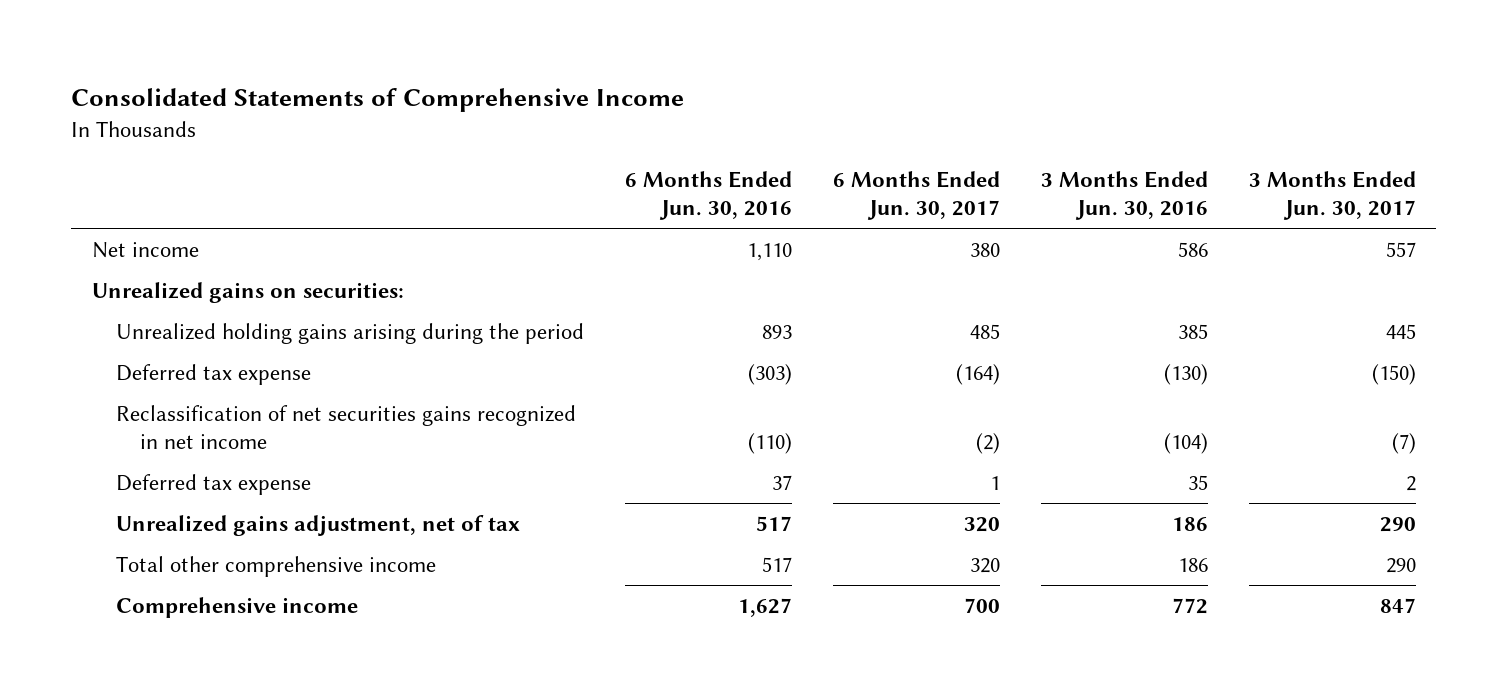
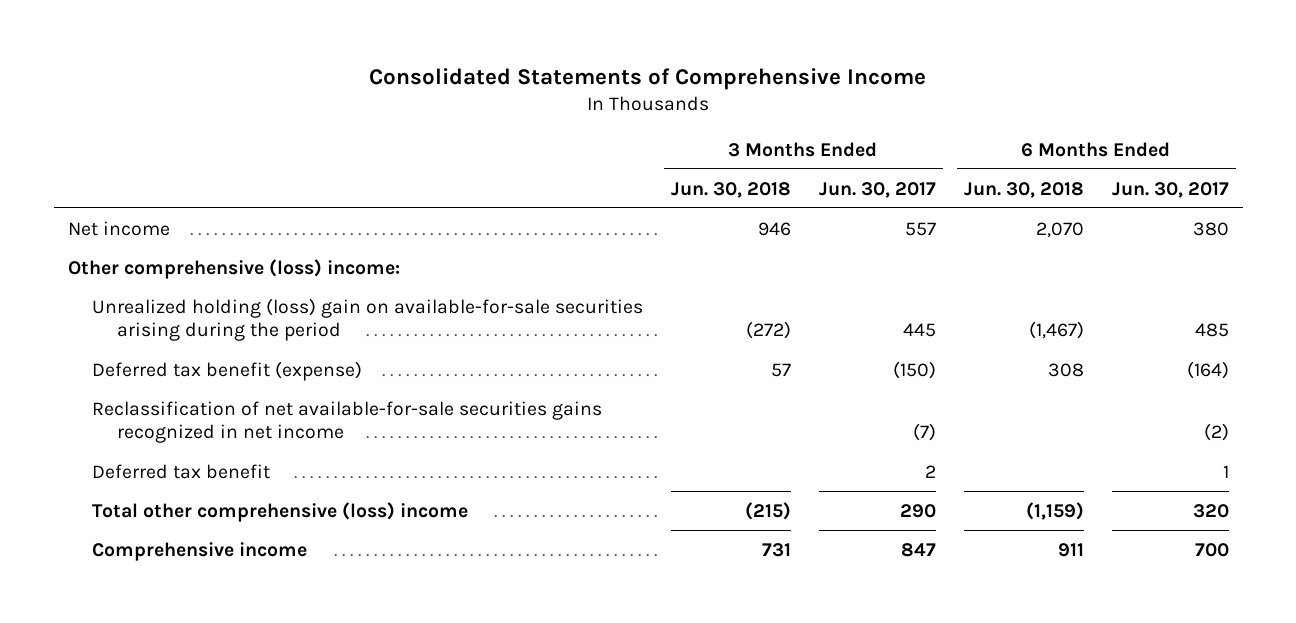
[624,170,792,221] 6 Months Ended Jun. 30, 2016 -> none
[1040,170,1208,221] 3 Months Ended Jun. 30, 2016 -> none
none -> [671,181,792,198] Jun. 30, 2018
none -> [963,181,1084,198] Jun. 30, 2018
[91,281,404,303] Unrealized gains on securities: -> none
[115,514,520,536] Unrealized gains adjustment, net of tax -> none
none -> [67,258,400,279] Other comprehensive (loss) income:
[115,322,584,344] Unrealized holding gains arising during the period -> [92,297,644,342] Unrealized holding (loss) gain on available-for-sale securities arising during the period
[115,363,311,385] Deferred tax expense -> [92,360,363,381] Deferred tax benefit (expense)
[115,404,576,450] Reclassification of net securities gains recognized in net income -> [92,400,603,444] Reclassification of net available-for-sale securities gains recognized in net income
[115,473,311,495] Deferred tax expense -> [92,463,271,479] Deferred tax benefit
[115,555,436,577] Total other comprehensive income -> [92,501,469,522] Total other comprehensive (loss) income

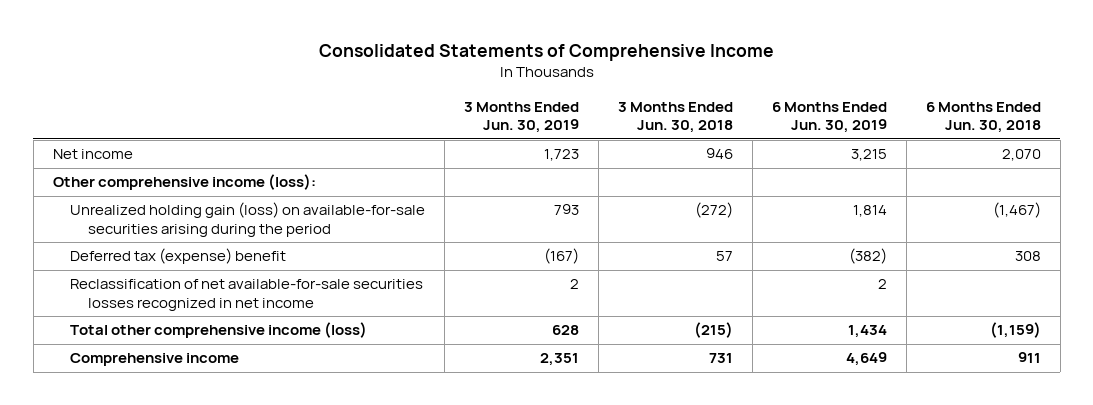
[818,181,936,198] Jun. 30, 2017 -> none
[1111,181,1229,198] Jun. 30, 2017 -> none
none -> [464,101,580,134] 3 Months Ended Jun. 30, 2019
none -> [771,101,887,134] 6 Months Ended Jun. 30, 2019
[92,463,271,479] Deferred tax benefit -> none
[67,258,400,279] Other comprehensive (loss) income: -> [52,174,316,191] Other comprehensive income (loss):
[92,297,644,342] Unrealized holding (loss) gain on available-for-sale securities arising during the period -> [70,202,426,238] Unrealized holding gain (loss) on available-for-sale securities arising during the period
[92,360,363,381] Deferred tax benefit (expense) -> [70,248,287,265] Deferred tax (expense) benefit
[92,400,603,444] Reclassification of net available-for-sale securities gains recognized in net income -> [70,279,424,312] Reclassification of net available-for-sale securities losses recognized in net income
[92,501,469,522] Total other comprehensive (loss) income -> [70,322,368,339] Total other comprehensive income (loss)

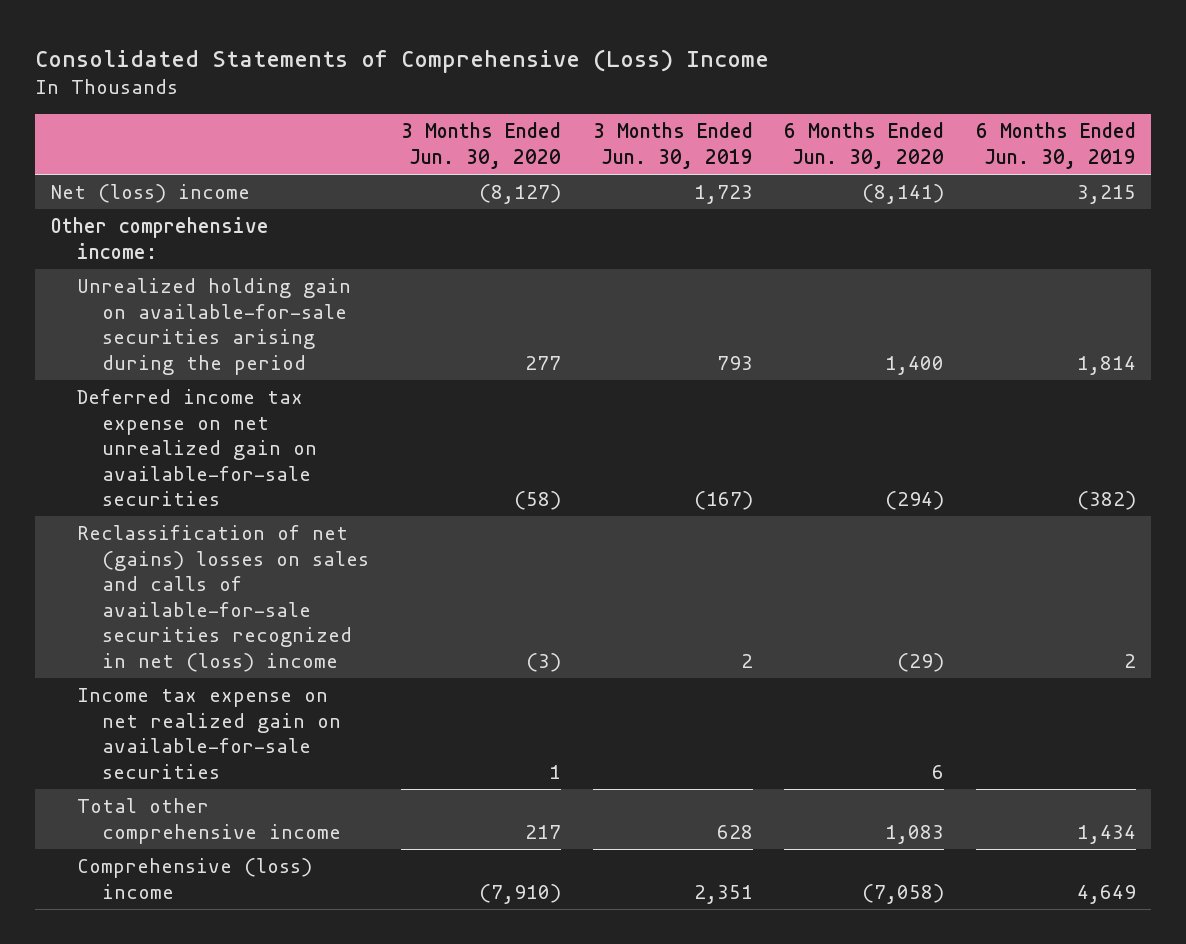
[318,43,774,61] Consolidated Statements of Comprehensive Income -> [35,48,770,73] Consolidated Statements of Comprehensive (Loss) Income
[617,101,733,134] 3 Months Ended Jun. 30, 2018 -> none
[925,101,1041,134] 6 Months Ended Jun. 30, 2018 -> none
none -> [401,122,562,170] 3 Months Ended Jun. 30, 2020
none -> [784,122,945,170] 6 Months Ended Jun. 30, 2020
[52,149,133,160] Net income -> [50,184,250,204] Net (loss) income
[52,174,316,191] Other comprehensive income (loss): -> [50,217,269,259] Other comprehensive income:
[70,202,426,238] Unrealized holding gain (loss) on available-for-sale securities arising during the period -> [76,278,351,375] Unrealized holding gain on available-for-sale securities arising during the period
[70,248,287,265] Deferred tax (expense) benefit -> [76,389,318,507] Deferred income tax expense on net unrealized gain on available-for-sale securities
[70,279,424,312] Reclassification of net available-for-sale securities losses recognized in net income -> [76,525,370,672] Reclassification of net (gains) losses on sales and calls of available-for-sale securities recognized in net (loss) income
none -> [76,688,342,779] Income tax expense on net realized gain on available-for-sale securities
[70,322,368,339] Total other comprehensive income (loss) -> [76,798,342,844] Total other comprehensive income
[70,353,240,367] Comprehensive income -> [76,858,312,899] Comprehensive (loss) income

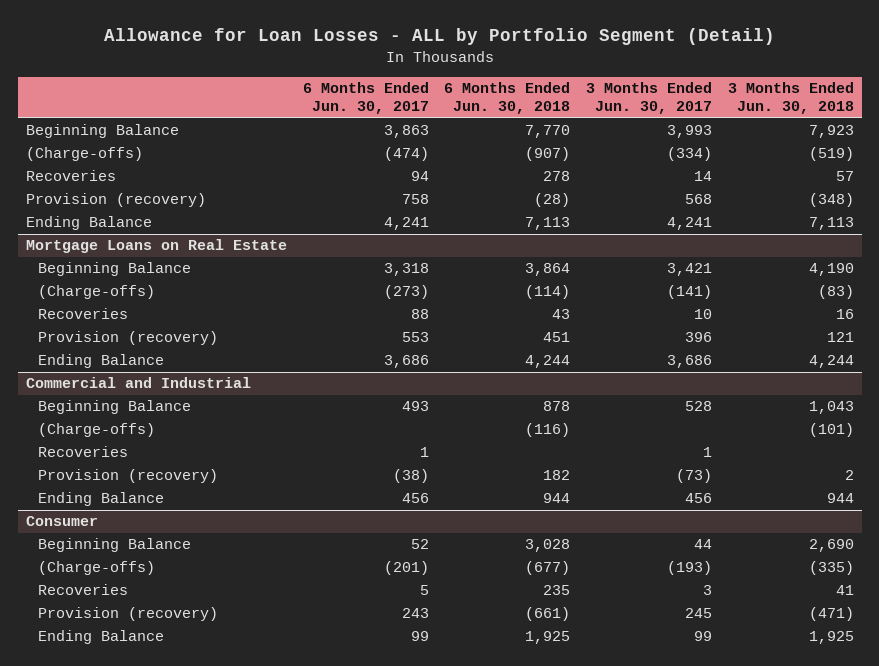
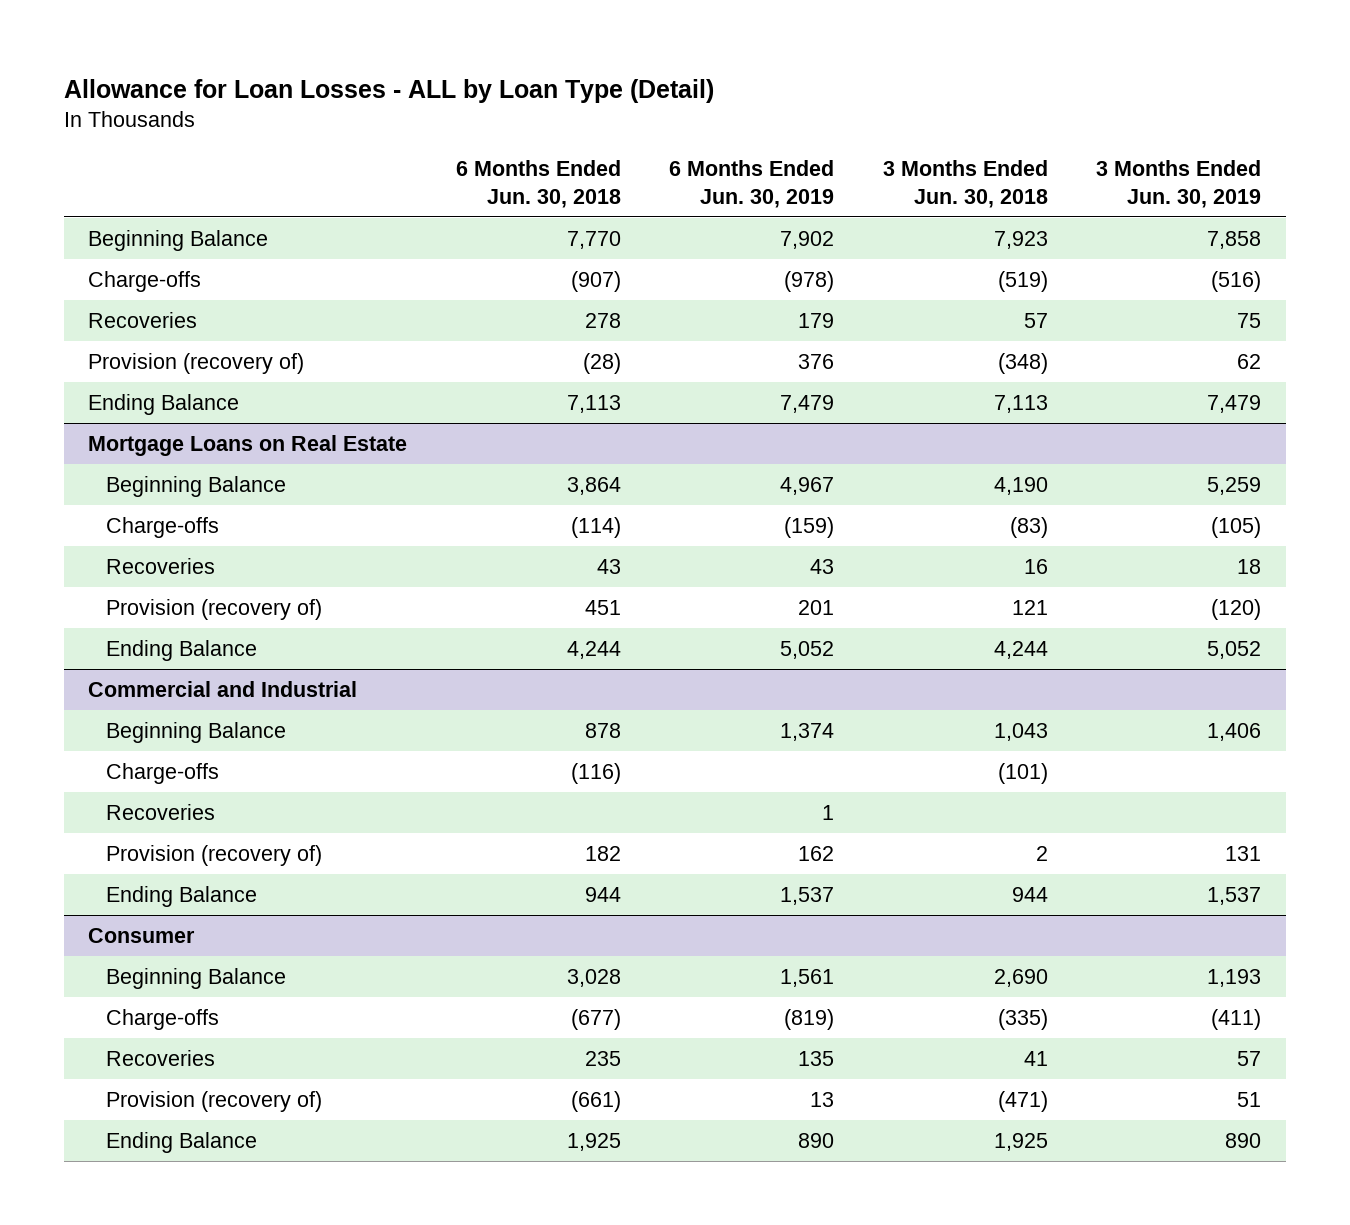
[103,28,775,46] Allowance for Loan Losses - ALL by Portfolio Segment (Detail) -> [64,78,715,103] Allowance for Loan Losses - ALL by Loan Type (Detail)
[302,82,429,115] 6 Months Ended Jun. 30, 2017 -> none
[585,82,712,115] 3 Months Ended Jun. 30, 2017 -> none
none -> [669,160,835,208] 6 Months Ended Jun. 30, 2019
none -> [1096,160,1262,208] 3 Months Ended Jun. 30, 2019
[25,147,143,162] (Charge-offs) -> [88,270,202,292] Charge-offs
[25,193,206,208] Provision (recovery) -> [88,352,305,374] Provision (recovery of)
[38,285,156,300] (Charge-offs) -> [105,516,219,538] Charge-offs
[38,331,219,346] Provision (recovery) -> [105,598,322,620] Provision (recovery of)
[38,423,156,438] (Charge-offs) -> [105,762,219,784] Charge-offs
[38,469,219,484] Provision (recovery) -> [105,844,322,866] Provision (recovery of)
[38,561,156,576] (Charge-offs) -> [105,1008,219,1030] Charge-offs
[38,607,219,622] Provision (recovery) -> [105,1090,322,1112] Provision (recovery of)

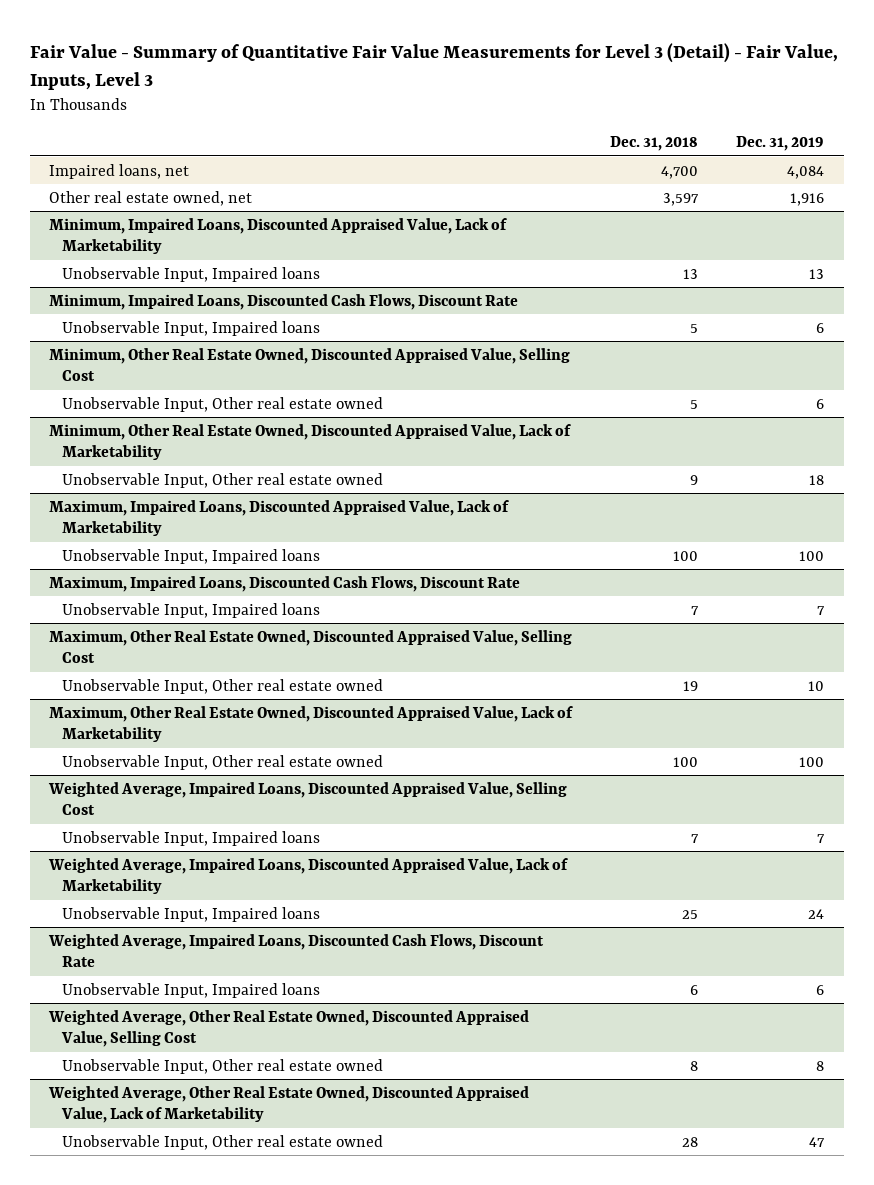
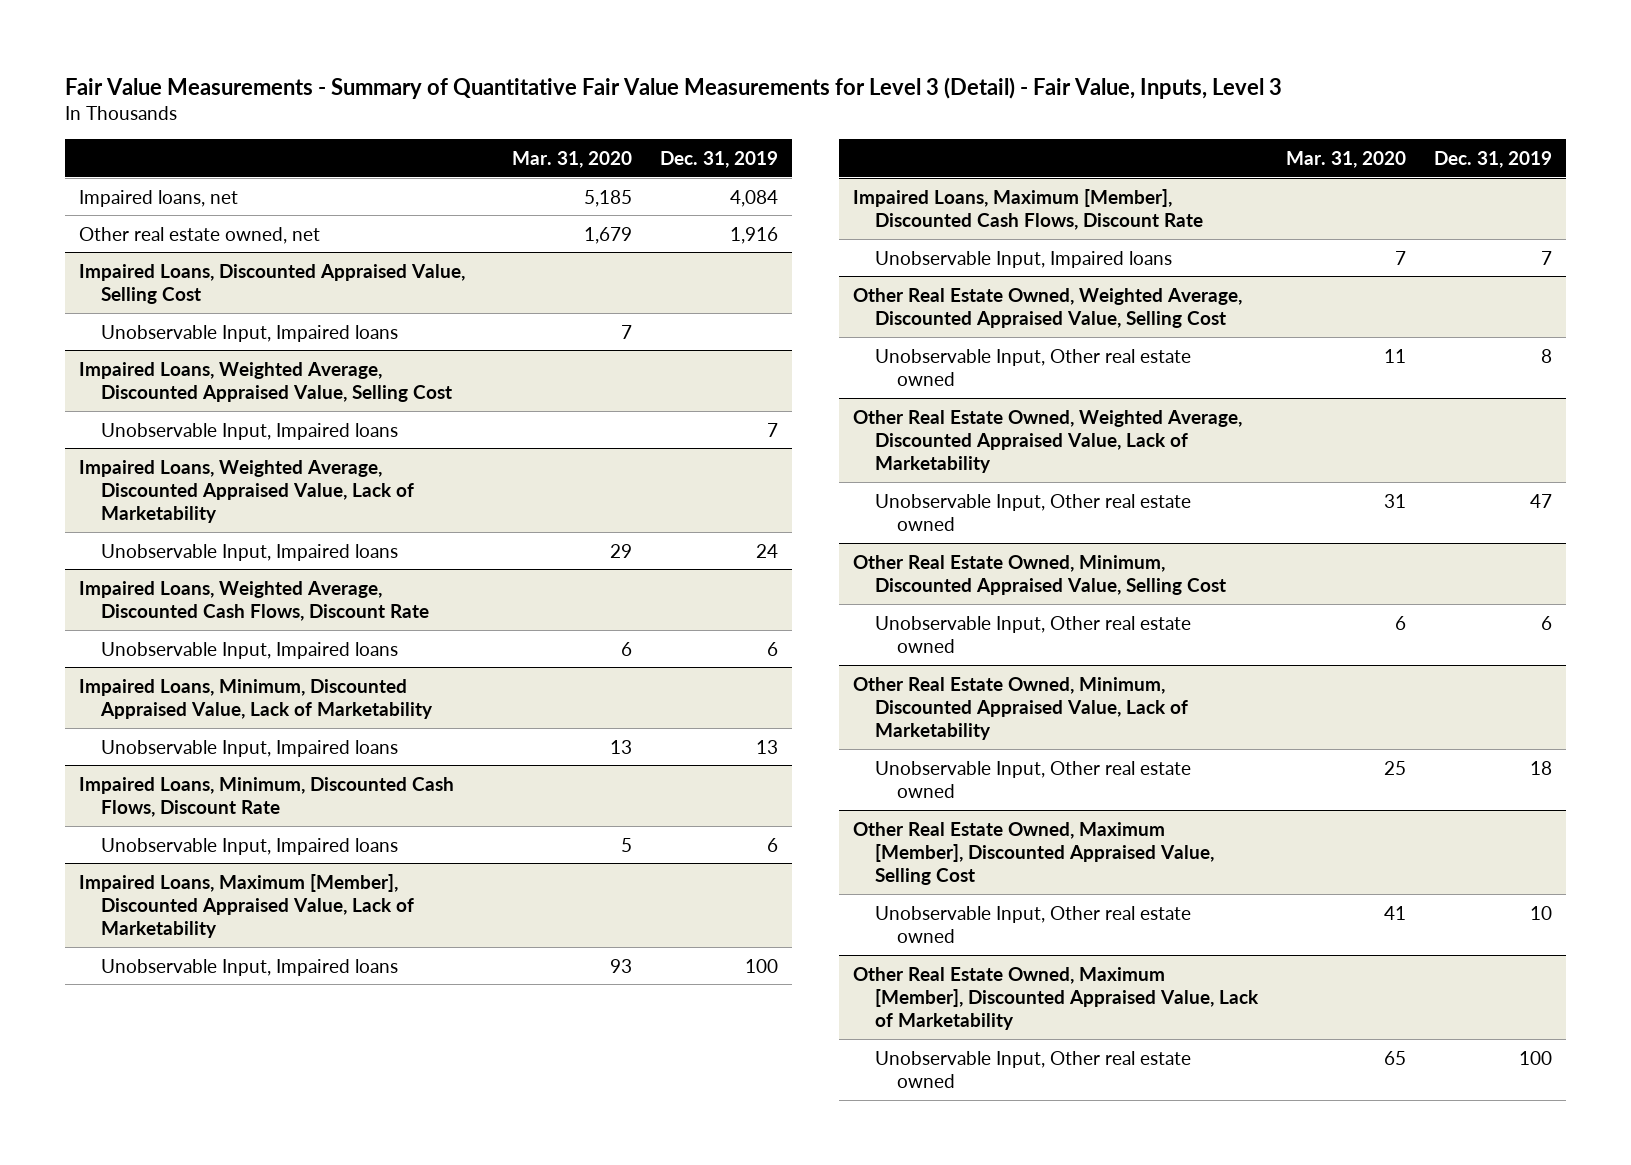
[30,43,839,90] Fair Value - Summary of Quantitative Fair Value Measurements for Level 3 (Detail) - Fair Value, Inputs, Level 3 -> [65,76,1283,99] Fair Value Measurements - Summary of Quantitative Fair Value Measurements for Level 3 (Detail) - Fair Value, Inputs, Level 3
[610,136,699,152] Dec. 31, 2018 -> none
none -> [512,150,633,168] Mar. 31, 2020
none -> [79,263,466,304] Impaired Loans, Discounted Appraised Value, Selling Cost
none -> [101,324,399,342] Unobservable Input, Impaired loans
none -> [79,361,453,402] Impaired Loans, Weighted Average, Discounted Appraised Value, Selling Cost
none -> [101,422,399,440] Unobservable Input, Impaired loans
none -> [79,459,415,524] Impaired Loans, Weighted Average, Discounted Appraised Value, Lack of Marketability
none -> [101,543,399,561] Unobservable Input, Impaired loans
none -> [79,580,430,621] Impaired Loans, Weighted Average, Discounted Cash Flows, Discount Rate
none -> [101,641,399,659] Unobservable Input, Impaired loans
[49,217,508,255] Minimum, Impaired Loans, Discounted Appraised Value, Lack of Marketability -> [79,678,434,719] Impaired Loans, Minimum, Discounted Appraised Value, Lack of Marketability
[49,293,519,310] Minimum, Impaired Loans, Discounted Cash Flows, Discount Rate -> [79,776,455,817] Impaired Loans, Minimum, Discounted Cash Flows, Discount Rate
[49,347,571,382] Minimum, Other Real Estate Owned, Discounted Appraised Value, Selling Cost -> none
[62,396,384,412] Unobservable Input, Other real estate owned -> none
[49,423,572,461] Minimum, Other Real Estate Owned, Discounted Appraised Value, Lack of Marketability -> none
[62,472,384,488] Unobservable Input, Other real estate owned -> none
[49,499,510,537] Maximum, Impaired Loans, Discounted Appraised Value, Lack of Marketability -> [79,873,415,939] Impaired Loans, Maximum [Member], Discounted Appraised Value, Lack of Marketability
[62,602,321,618] Unobservable Input, Impaired loans -> none
[49,629,573,664] Maximum, Other Real Estate Owned, Discounted Appraised Value, Selling Cost -> none
[62,678,384,694] Unobservable Input, Other real estate owned -> none
[49,705,574,743] Maximum, Other Real Estate Owned, Discounted Appraised Value, Lack of Marketability -> none
[62,754,384,770] Unobservable Input, Other real estate owned -> none
[48,781,568,816] Weighted Average, Impaired Loans, Discounted Appraised Value, Selling Cost -> none
[49,575,521,592] Maximum, Impaired Loans, Discounted Cash Flows, Discount Rate -> [853,188,1204,230] Impaired Loans, Maximum [Member], Discounted Cash Flows, Discount Rate
[48,857,569,895] Weighted Average, Impaired Loans, Discounted Appraised Value, Lack of Marketability -> none
[62,906,321,922] Unobservable Input, Impaired loans -> none
[48,933,545,968] Weighted Average, Impaired Loans, Discounted Cash Flows, Discount Rate -> none
[62,982,321,998] Unobservable Input, Impaired loans -> none
[48,1009,530,1048] Weighted Average, Other Real Estate Owned, Discounted Appraised Value, Selling Cost -> [853,287,1243,328] Other Real Estate Owned, Weighted Average, Discounted Appraised Value, Selling Cost
[48,1085,530,1124] Weighted Average, Other Real Estate Owned, Discounted Appraised Value, Lack of Marketability -> [853,409,1243,474] Other Real Estate Owned, Weighted Average, Discounted Appraised Value, Lack of Marketability
none -> [853,554,1227,595] Other Real Estate Owned, Minimum, Discounted Appraised Value, Selling Cost
none -> [875,615,1192,653] Unobservable Input, Other real estate owned
none -> [853,676,1189,741] Other Real Estate Owned, Minimum, Discounted Appraised Value, Lack of Marketability
none -> [875,760,1192,798] Unobservable Input, Other real estate owned
none -> [853,821,1215,886] Other Real Estate Owned, Maximum [Member], Discounted Appraised Value, Selling Cost
none -> [875,905,1192,943] Unobservable Input, Other real estate owned
none -> [853,966,1260,1031] Other Real Estate Owned, Maximum [Member], Discounted Appraised Value, Lack of Marketability
none -> [875,1050,1192,1088] Unobservable Input, Other real estate owned

